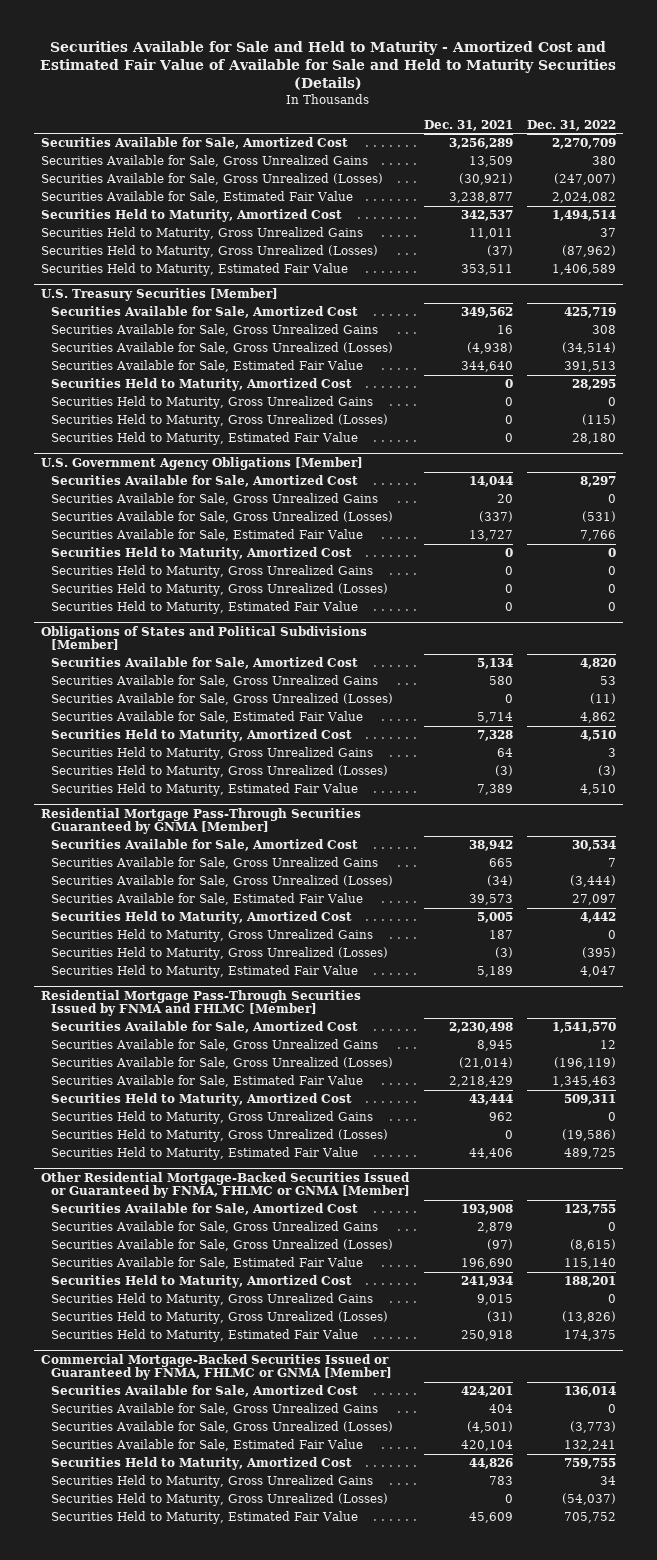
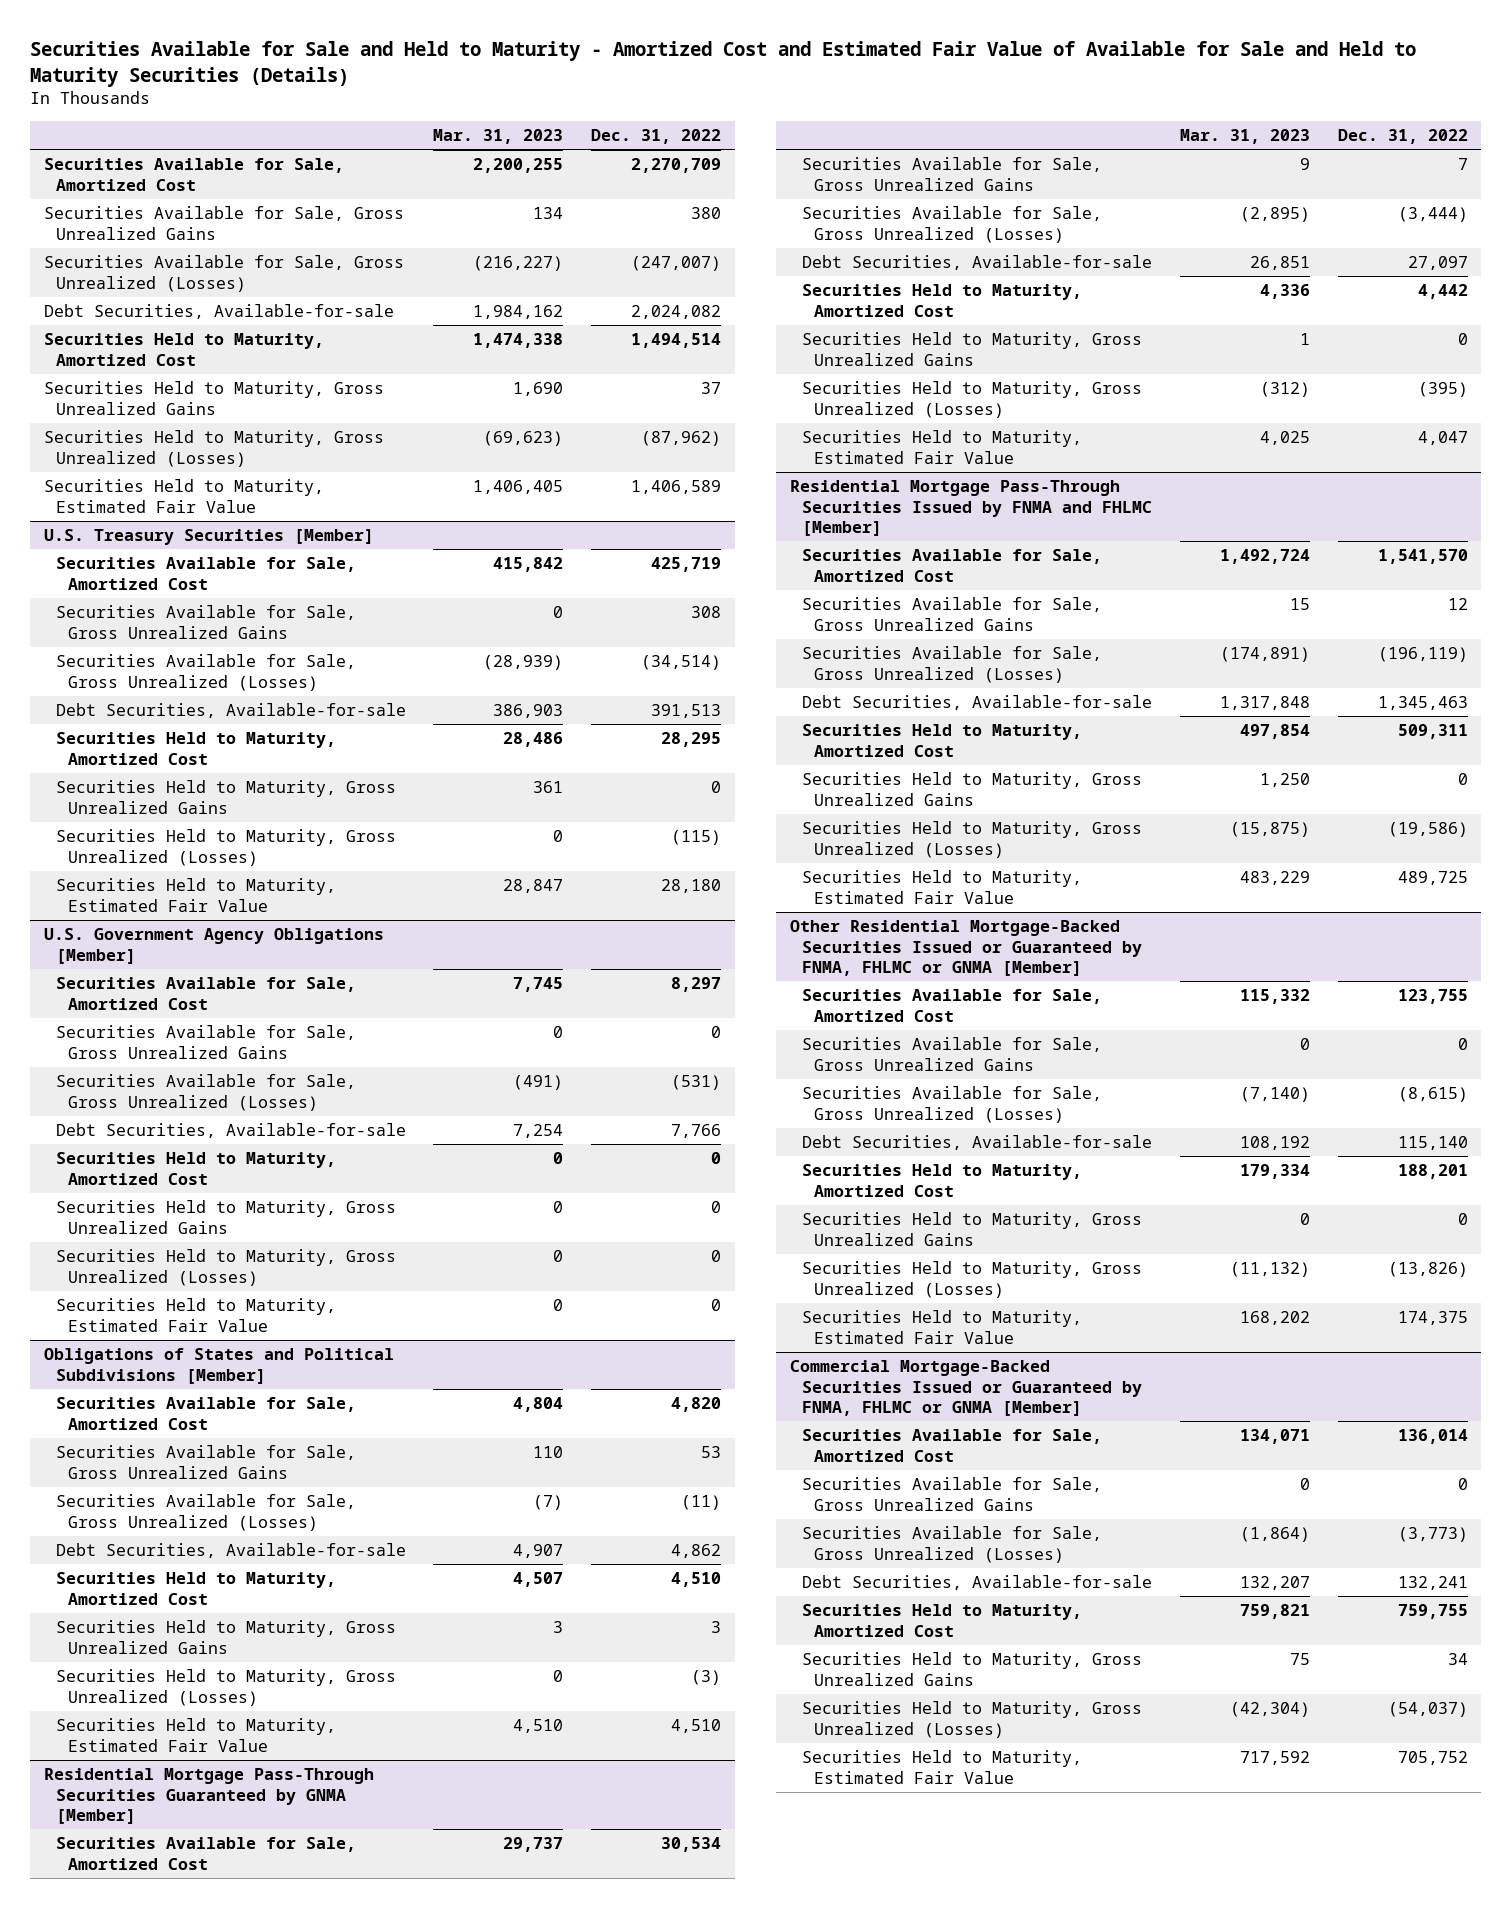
[423,119,513,131] Dec. 31, 2021 -> none
none -> [433,129,564,145] Mar. 31, 2023
[41,191,354,204] Securities Available for Sale, Estimated Fair Value -> [43,304,394,320] Debt Securities, Available-for-sale
[50,360,363,373] Securities Available for Sale, Estimated Fair Value -> [55,703,406,719] Debt Securities, Available-for-sale
[50,529,363,542] Securities Available for Sale, Estimated Fair Value -> [55,1123,406,1139] Debt Securities, Available-for-sale
[50,711,363,724] Securities Available for Sale, Estimated Fair Value -> [55,1543,406,1559] Debt Securities, Available-for-sale
[50,893,363,906] Securities Available for Sale, Estimated Fair Value -> [802,255,1153,271] Debt Securities, Available-for-sale
[50,1075,363,1088] Securities Available for Sale, Estimated Fair Value -> [802,695,1153,711] Debt Securities, Available-for-sale
[50,1257,363,1270] Securities Available for Sale, Estimated Fair Value -> [802,1135,1153,1151] Debt Securities, Available-for-sale
[50,1439,363,1452] Securities Available for Sale, Estimated Fair Value -> [802,1575,1153,1591] Debt Securities, Available-for-sale

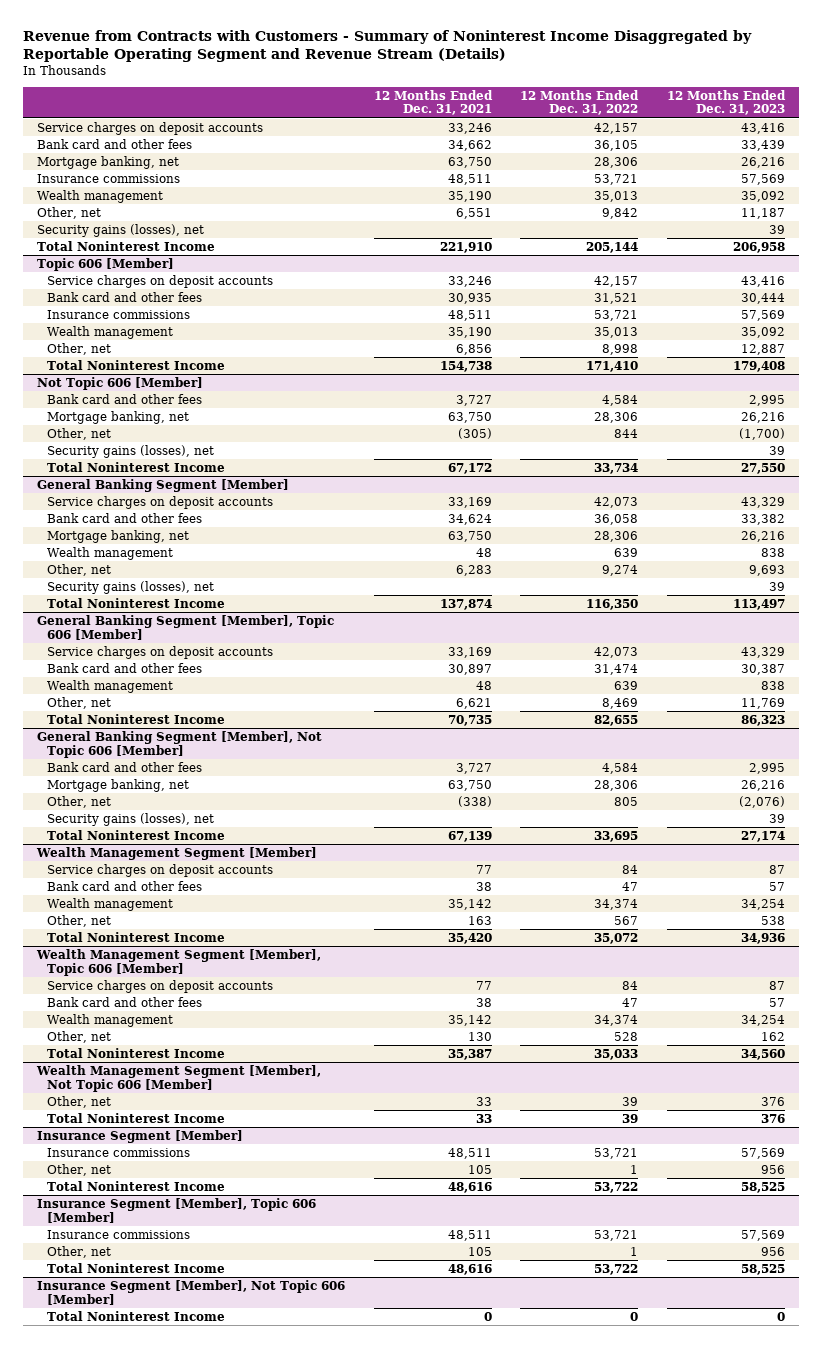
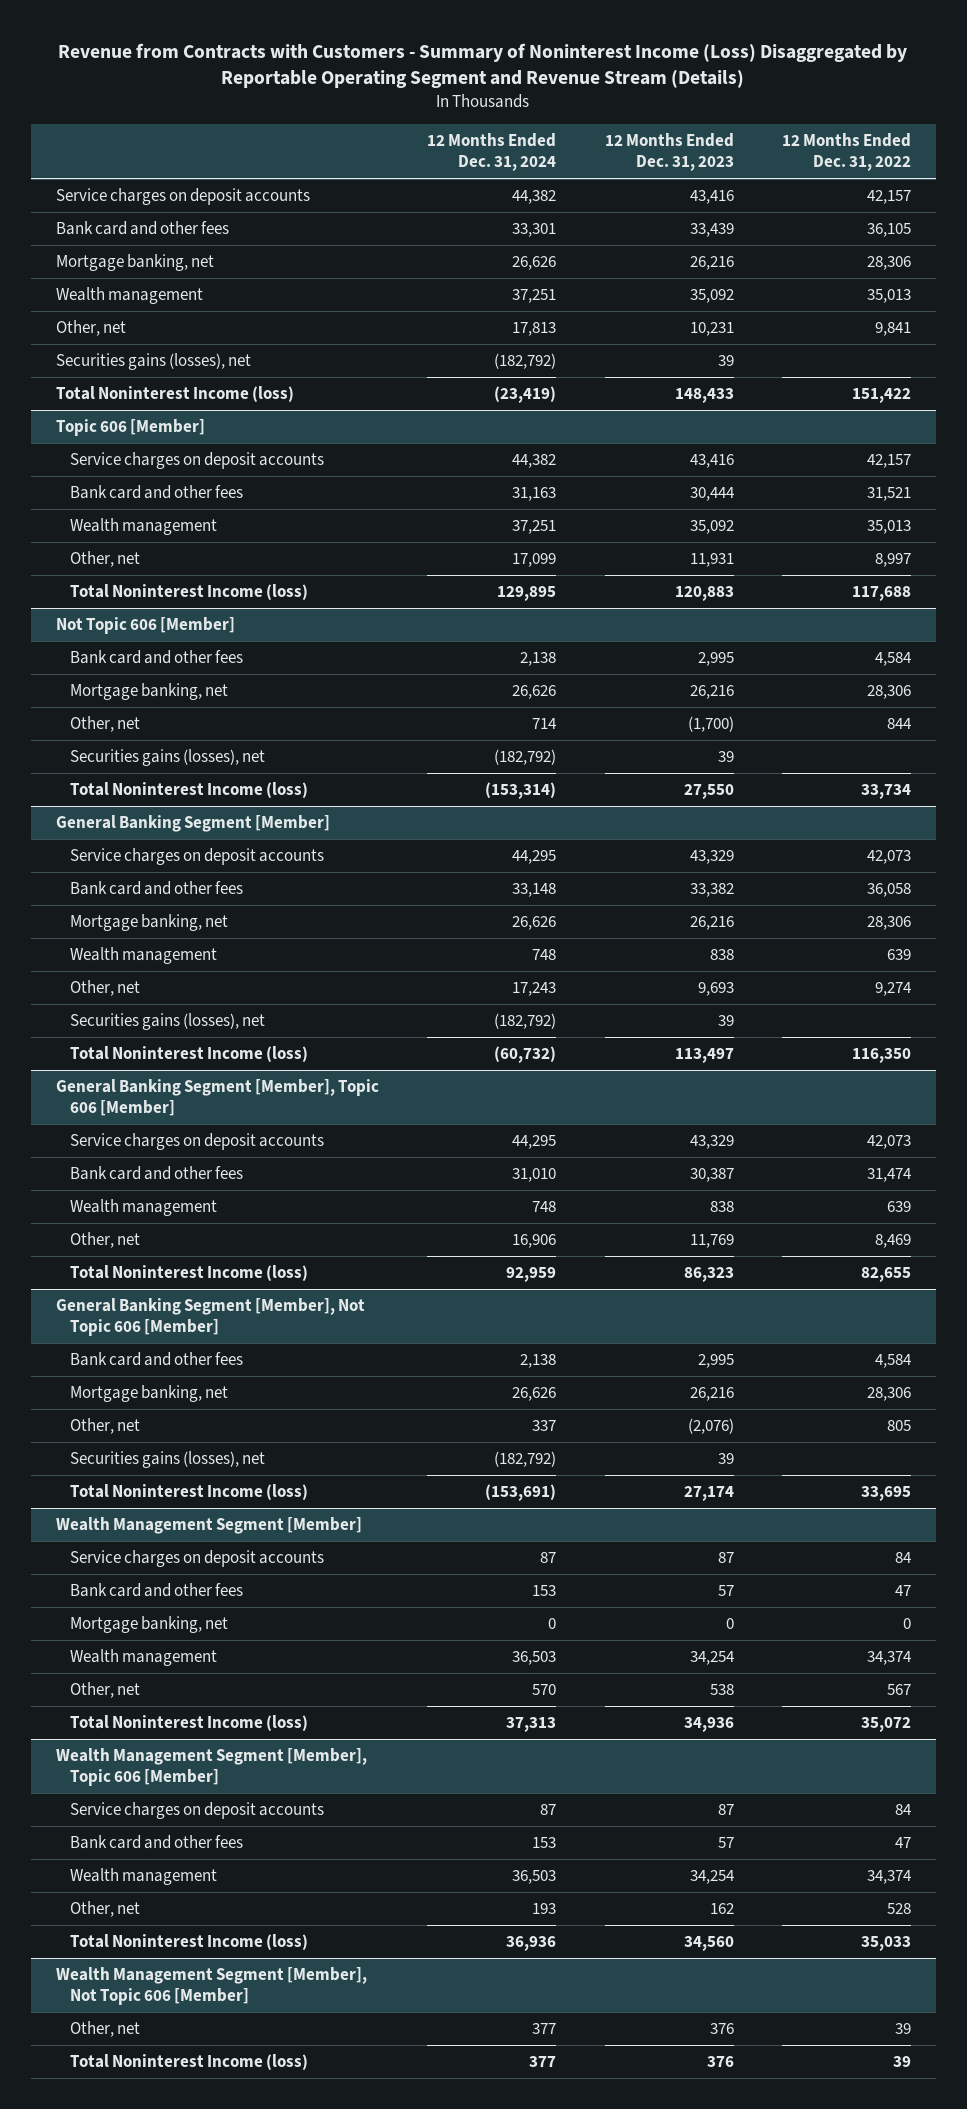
[23,30,753,63] Revenue from Contracts with Customers - Summary of Noninterest Income Disaggregated by Reportable Operating Segment and Revenue Stream (Details) -> [58,42,908,89] Revenue from Contracts with Customers - Summary of Noninterest Income (Loss) Disaggregated by Reportable Operating Segment and Revenue Stream (Details)
[373,89,493,116] 12 Months Ended Dec. 31, 2021 -> none
none -> [427,133,557,172] 12 Months Ended Dec. 31, 2024
[37,173,181,183] Insurance commissions -> none
[602,207,639,219] 9,842 -> [875,322,912,337] 9,841
[740,207,785,219] 11,187 -> [689,322,734,337] 10,231
[37,223,205,237] Security gains (losses), net -> [55,353,251,371] Securities gains (losses), net
[37,240,216,251] Total Noninterest Income -> [55,386,294,403] Total Noninterest Income (loss)
[586,241,639,253] 205,144 -> [852,388,912,404] 151,422
[732,241,785,253] 206,958 -> [674,388,734,404] 148,433
[47,309,191,319] Insurance commissions -> none
[602,343,639,355] 8,998 -> [875,553,912,568] 8,997
[740,343,785,355] 12,887 -> [689,553,734,568] 11,931
[47,359,226,370] Total Noninterest Income -> [69,584,308,601] Total Noninterest Income (loss)
[586,360,639,372] 171,410 -> [852,586,912,602] 117,688
[732,360,785,372] 179,408 -> [674,586,734,602] 120,883
[47,444,215,458] Security gains (losses), net -> [69,749,265,767] Securities gains (losses), net
[47,461,226,472] Total Noninterest Income -> [69,782,308,799] Total Noninterest Income (loss)
[47,580,215,594] Security gains (losses), net -> [69,1013,265,1031] Securities gains (losses), net
[47,597,226,608] Total Noninterest Income -> [69,1046,308,1063] Total Noninterest Income (loss)
[47,713,226,724] Total Noninterest Income -> [69,1265,308,1282] Total Noninterest Income (loss)
[47,812,215,826] Security gains (losses), net -> [69,1451,265,1469] Securities gains (losses), net
[47,829,226,840] Total Noninterest Income -> [69,1484,308,1501] Total Noninterest Income (loss)
none -> [69,1616,228,1634] Mortgage banking, net
[47,931,226,942] Total Noninterest Income -> [69,1715,308,1732] Total Noninterest Income (loss)
[47,1047,226,1058] Total Noninterest Income -> [69,1934,308,1951] Total Noninterest Income (loss)
[37,1129,244,1143] Insurance Segment [Member] -> none
[47,1147,191,1157] Insurance commissions -> none
[47,1163,112,1176] Other, net -> none
[47,1180,226,1191] Total Noninterest Income -> none
[37,1197,317,1223] Insurance Segment [Member], Topic 606 [Member] -> none
[47,1229,191,1239] Insurance commissions -> none
[47,1245,112,1258] Other, net -> none
[47,1262,226,1273] Total Noninterest Income -> none
[37,1279,346,1305] Insurance Segment [Member], Not Topic 606 [Member] -> none
[47,1310,226,1321] Total Noninterest Income -> none
[47,1112,226,1123] Total Noninterest Income -> [69,2054,308,2071] Total Noninterest Income (loss)

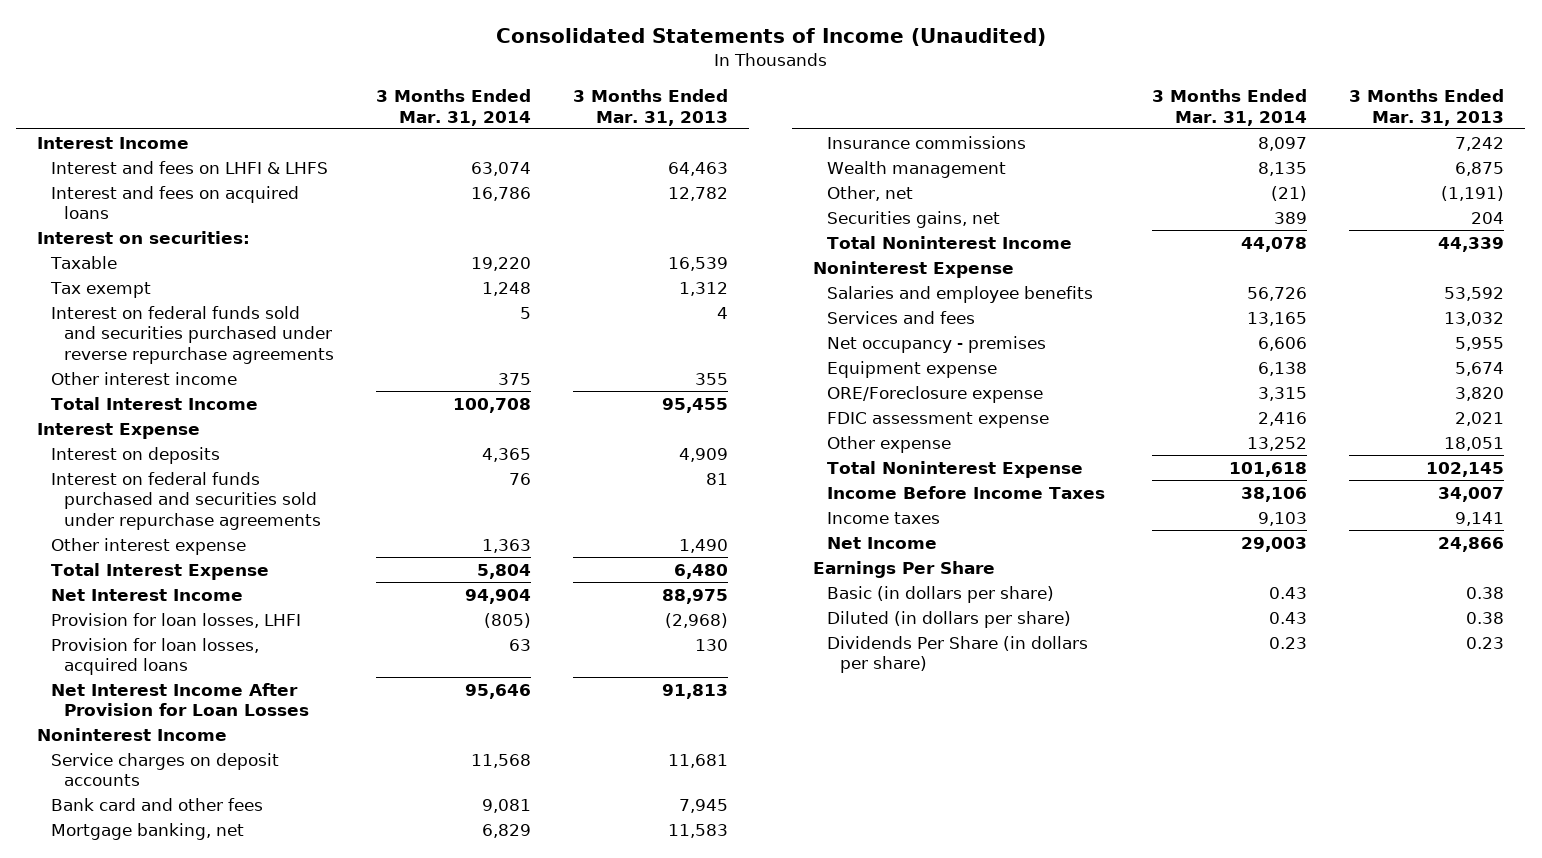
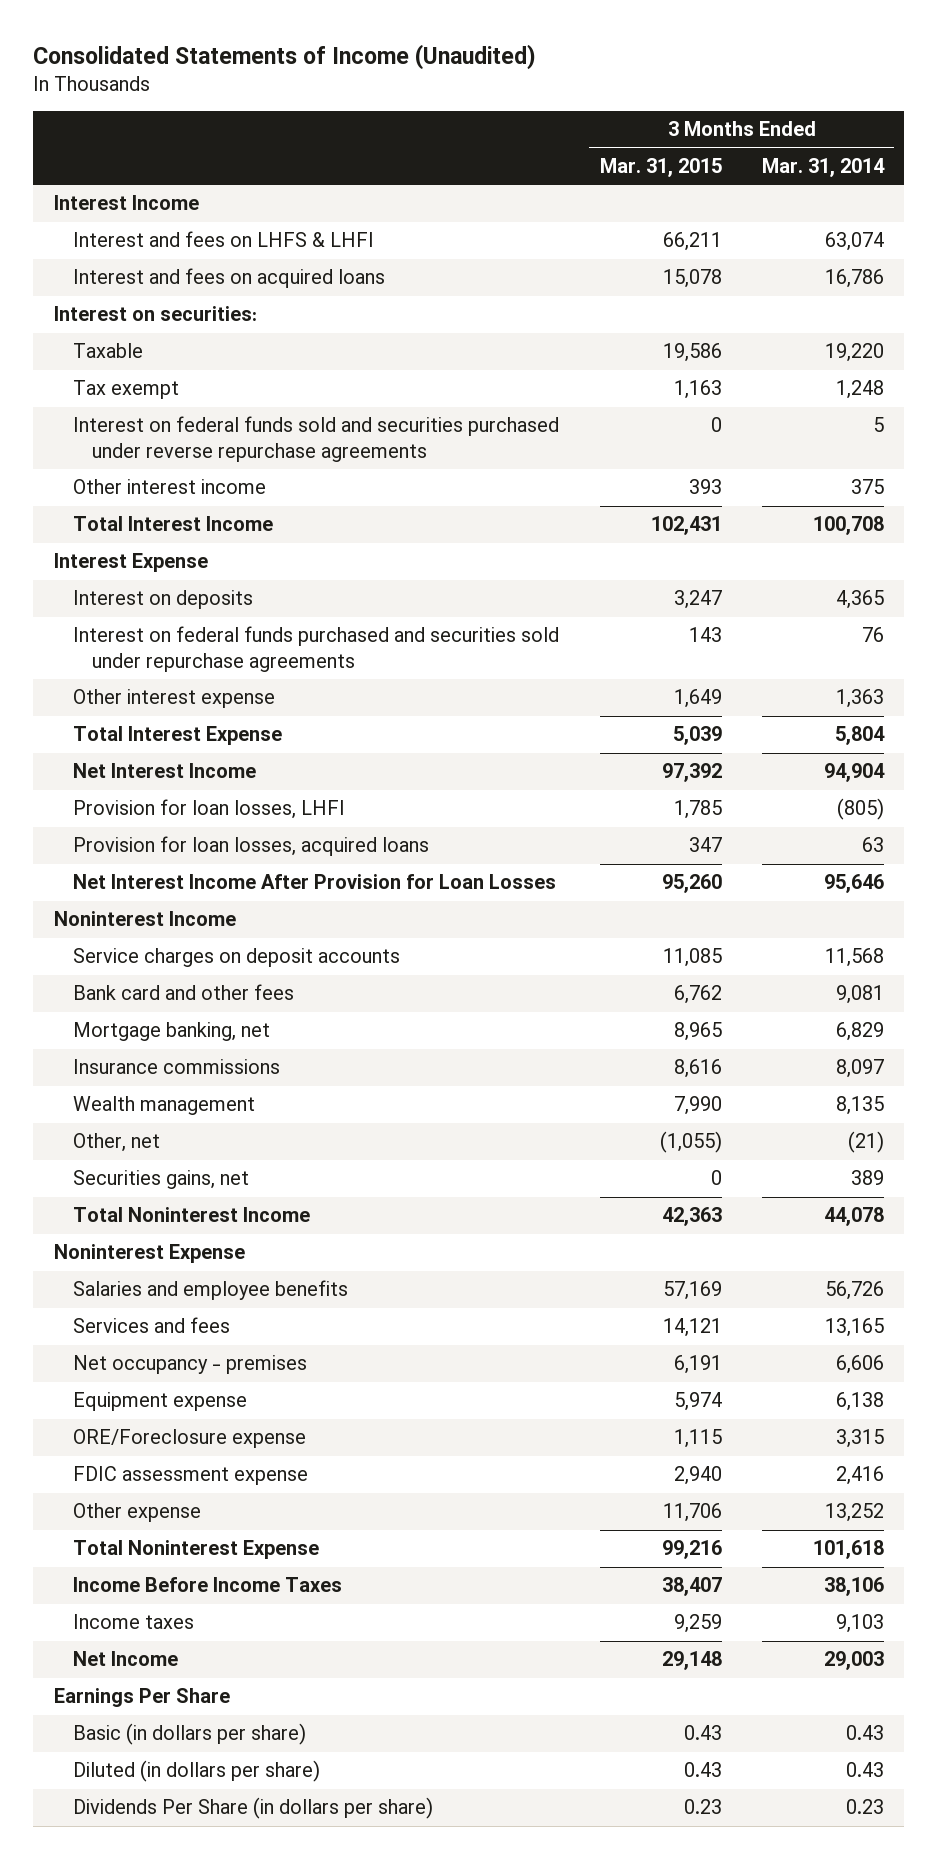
[573,89,729,126] 3 Months Ended Mar. 31, 2013 -> none
none -> [599,158,722,178] Mar. 31, 2015
[50,160,328,174] Interest and fees on LHFI & LHFS -> [73,231,375,248] Interest and fees on LHFS & LHFI

